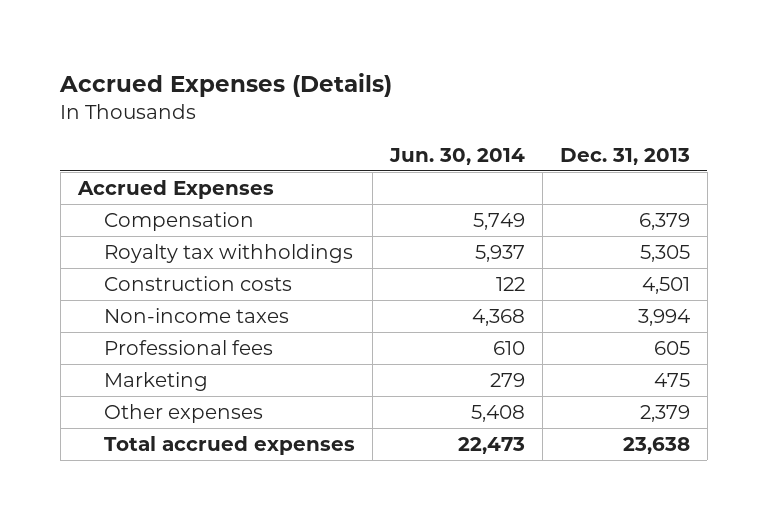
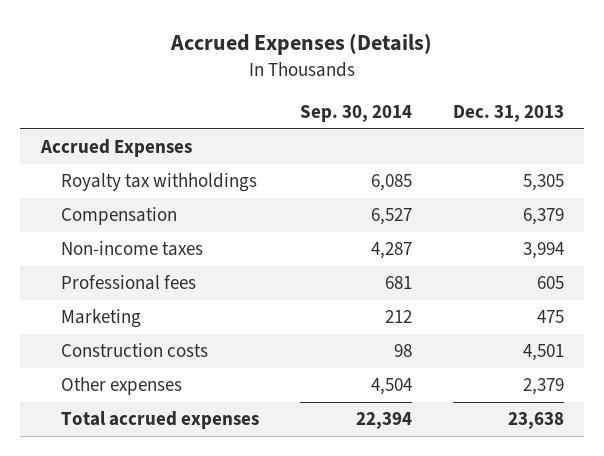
[388,147,525,165] Jun. 30, 2014 -> none
none -> [299,105,412,123] Sep. 30, 2014
[103,212,254,232] Compensation -> [60,207,177,226] Compensation
[103,276,292,292] Construction costs -> [60,343,208,358] Construction costs

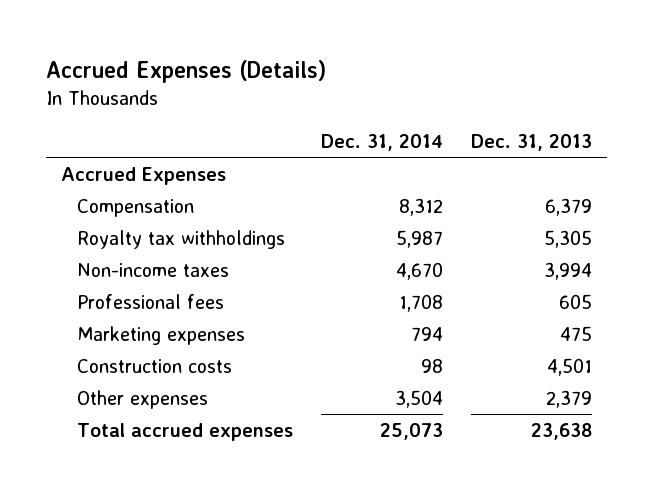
[299,105,412,123] Sep. 30, 2014 -> none
none -> [321,134,444,152] Dec. 31, 2014
[60,173,257,193] Royalty tax withholdings -> [77,229,286,249] Royalty tax withholdings
[60,309,141,329] Marketing -> [77,325,246,345] Marketing expenses

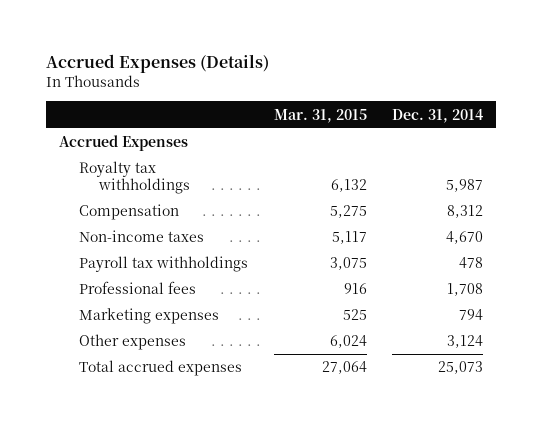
[471,134,593,152] Dec. 31, 2013 -> none
none -> [273,108,367,123] Mar. 31, 2015
[77,198,195,217] Compensation -> [79,204,180,221] Compensation
none -> [79,256,249,273] Payroll tax withholdings
[77,358,233,373] Construction costs -> none
[395,389,444,408] 3,504 -> [447,335,484,349] 3,124

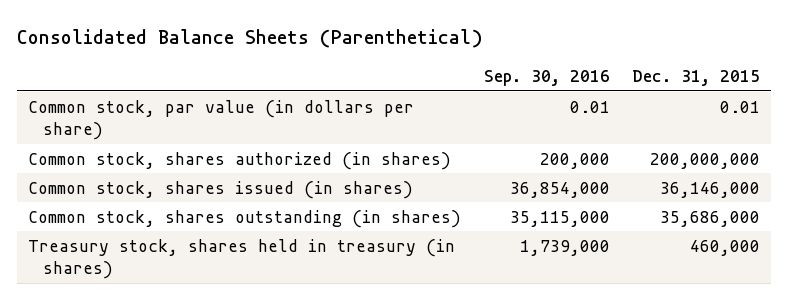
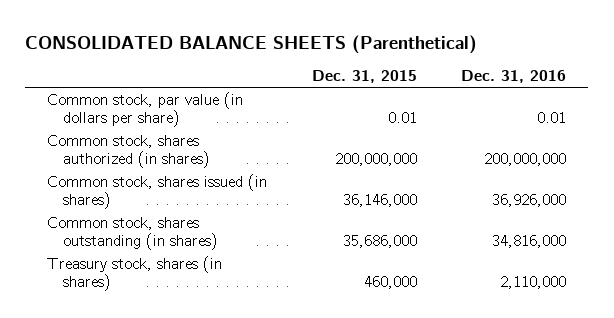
[16,29,483,49] Consolidated Balance Sheets (Parenthetical) -> [25,35,478,55] CONSOLIDATED BALANCE SHEETS (Parenthetical)
[483,70,610,87] Sep. 30, 2016 -> none
none -> [461,70,567,84] Dec. 31, 2016
[28,238,456,280] Treasury stock, shares held in treasury (in shares) -> [47,255,223,292] Treasury stock, shares (in shares)

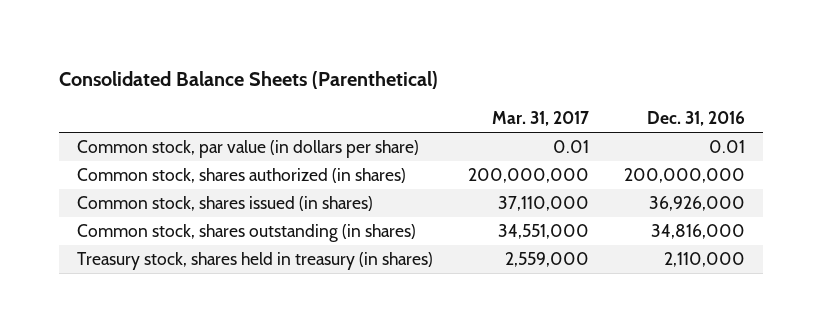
[25,35,478,55] CONSOLIDATED BALANCE SHEETS (Parenthetical) -> [59,71,439,90] Consolidated Balance Sheets (Parenthetical)
[311,70,417,84] Dec. 31, 2015 -> none
none -> [491,111,589,127] Mar. 31, 2017
[47,255,223,292] Treasury stock, shares (in shares) -> [76,252,433,271] Treasury stock, shares held in treasury (in shares)

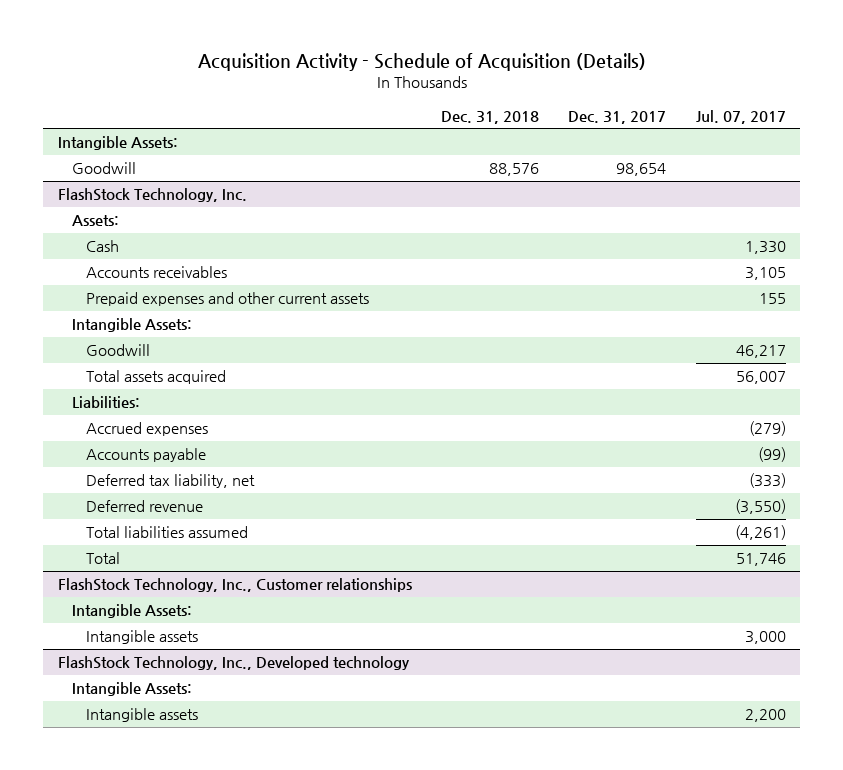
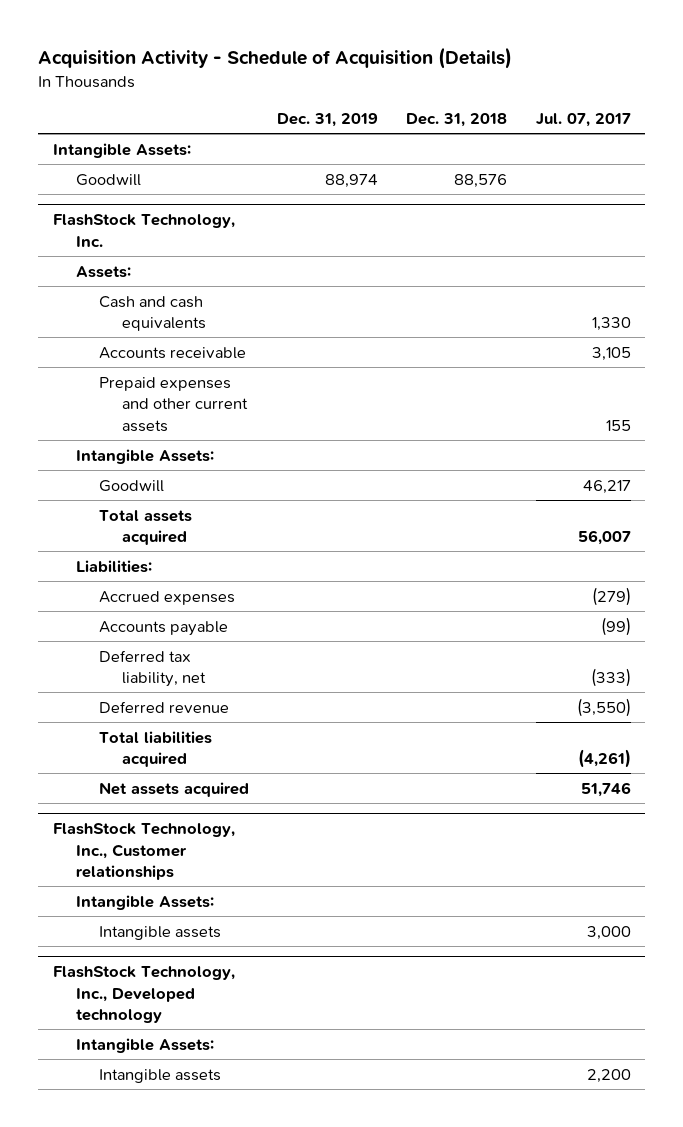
[568,110,667,124] Dec. 31, 2017 -> none
none -> [276,113,378,128] Dec. 31, 2019
[85,240,119,253] Cash -> [98,295,206,332] Cash and cash equivalents
[85,266,227,279] Accounts receivables -> [98,346,246,359] Accounts receivable
[85,526,248,539] Total liabilities assumed -> [98,730,212,768] Total liabilities acquired
[85,552,120,565] Total -> [98,781,249,797] Net assets acquired

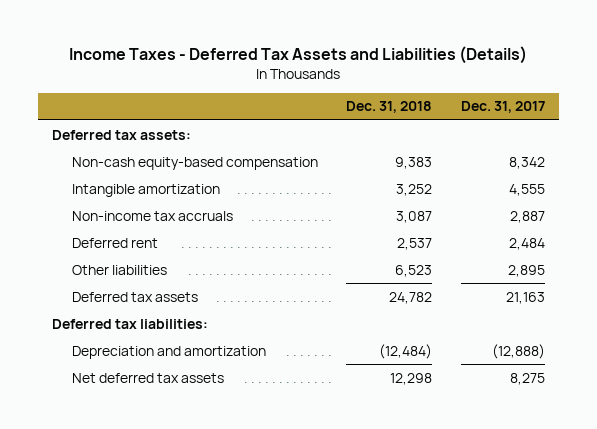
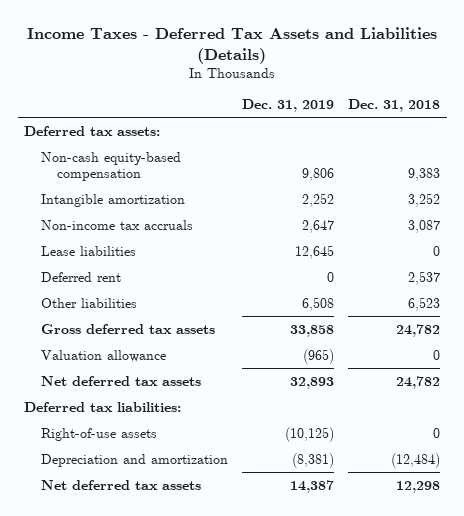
[460,101,545,114] Dec. 31, 2017 -> none
none -> [241,99,334,113] Dec. 31, 2019
none -> [40,245,136,256] Lease liabilities
none -> [40,323,215,334] Gross deferred tax assets
none -> [40,349,166,362] Valuation allowance
[71,291,198,302] Deferred tax assets -> [40,375,201,386] Net deferred tax assets
none -> [40,427,157,441] Right-of-use assets

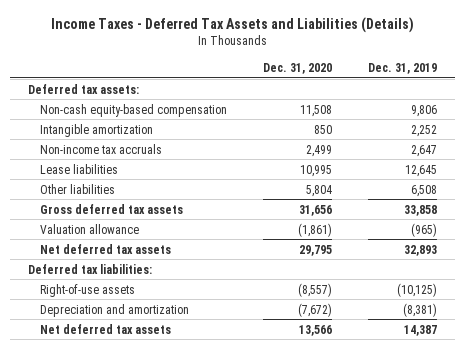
[347,99,440,113] Dec. 31, 2018 -> none
none -> [263,62,333,74] Dec. 31, 2020
[40,271,121,282] Deferred rent -> none

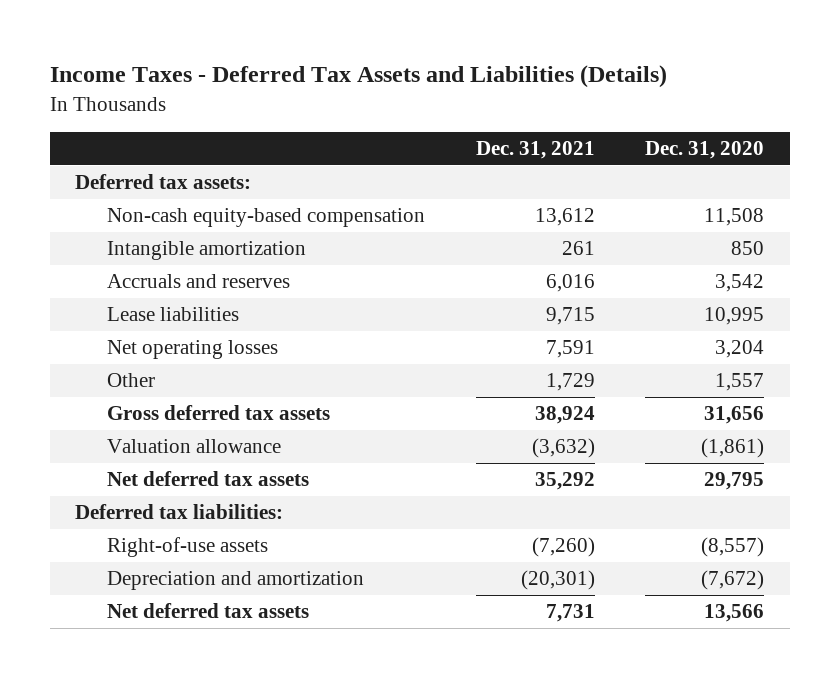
[368,62,438,74] Dec. 31, 2019 -> none
none -> [475,140,595,159] Dec. 31, 2021
[40,143,163,154] Non-income tax accruals -> none
none -> [107,274,291,289] Accruals and reserves
none -> [107,340,279,360] Net operating losses
[40,183,116,194] Other liabilities -> [107,373,156,388] Other
[306,184,333,197] 5,804 -> [715,373,765,392] 1,557

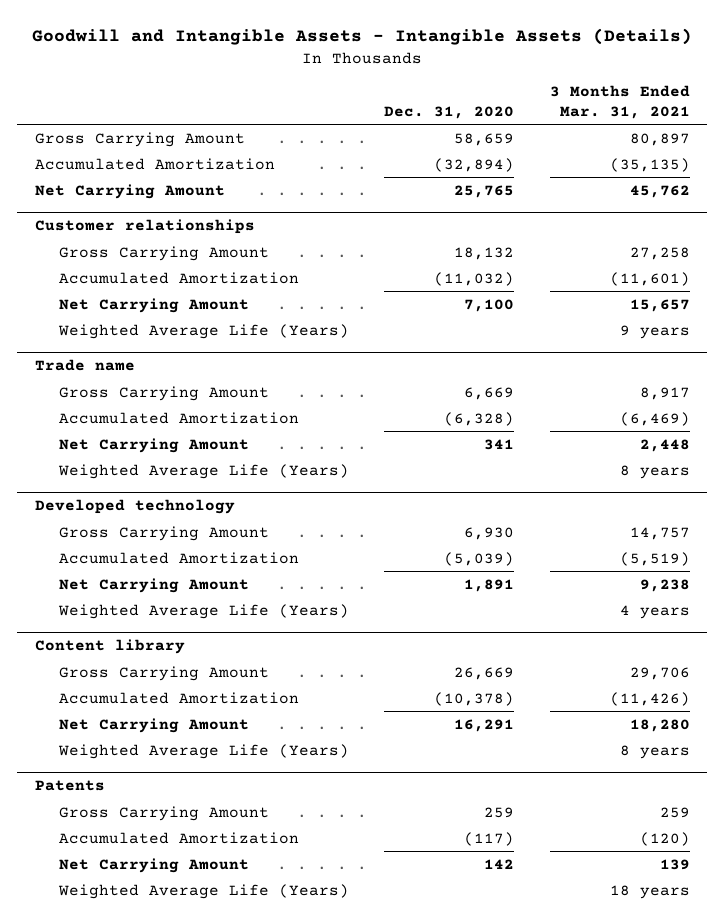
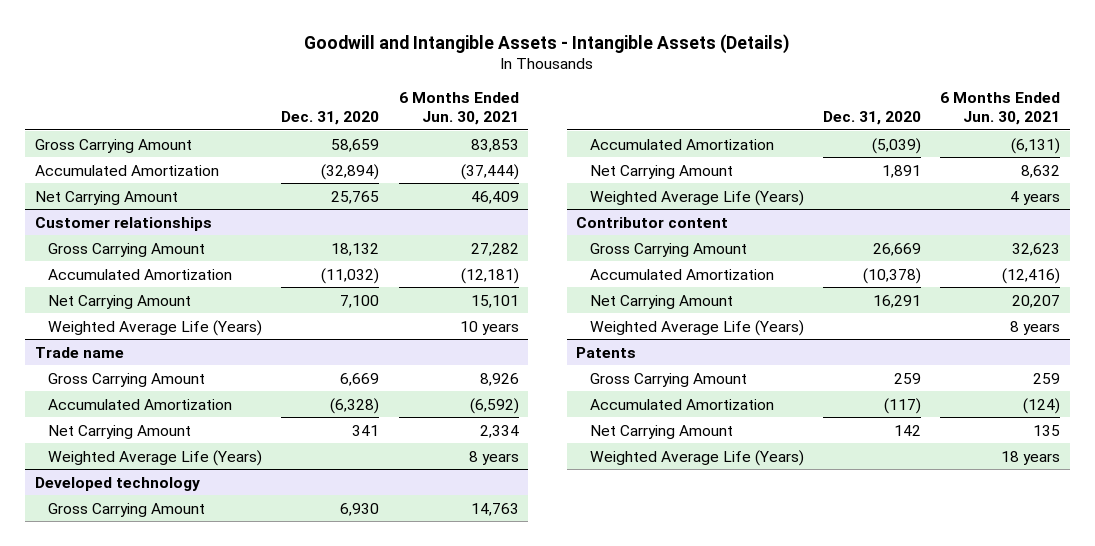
[549,85,690,119] 3 Months Ended Mar. 31, 2021 -> none
none -> [398,91,519,125] 6 Months Ended Jun. 30, 2021
[34,639,185,655] Content library -> [576,216,729,228] Contributor content

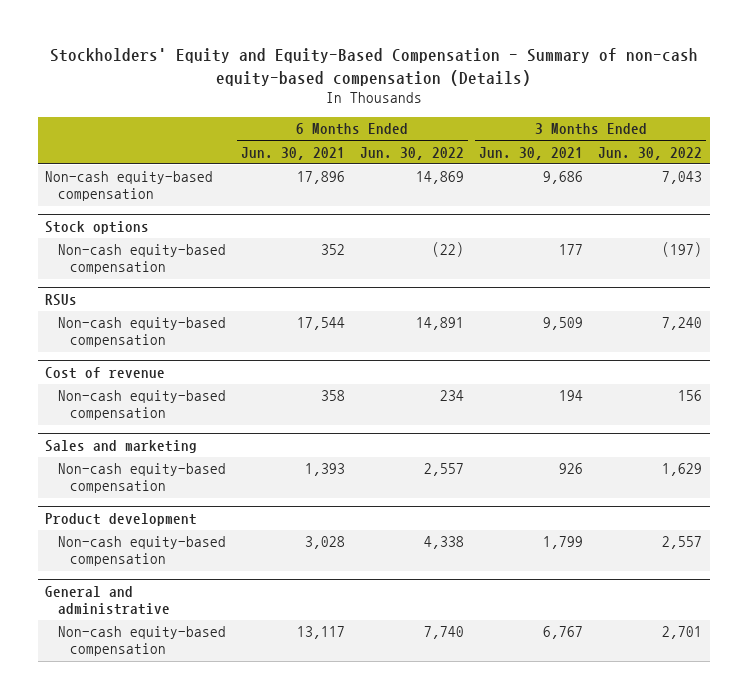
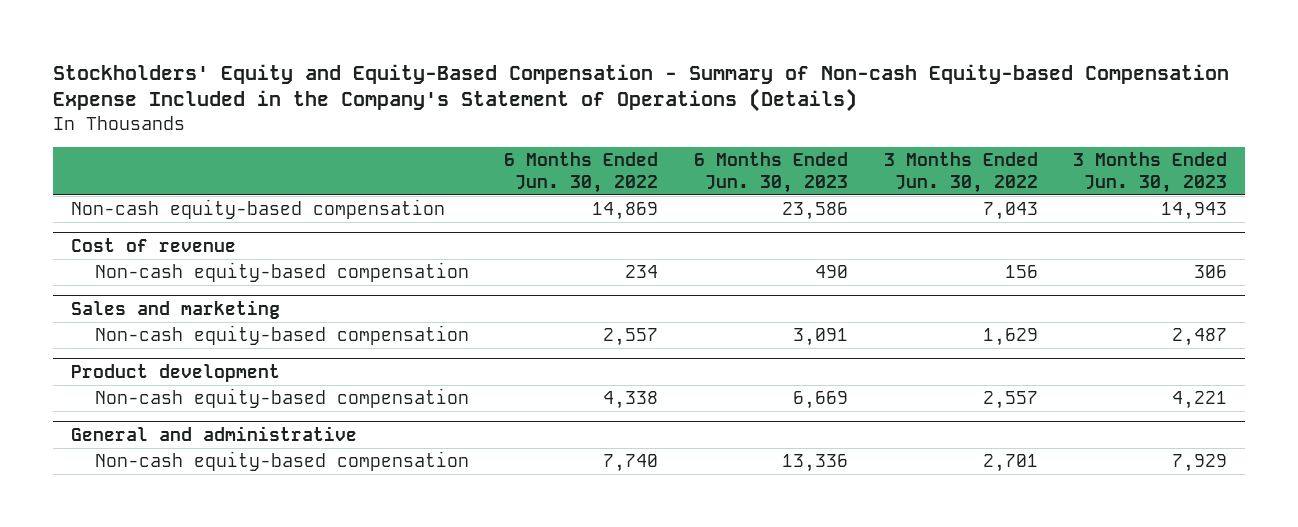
[49,48,698,86] Stockholders' Equity and Equity-Based Compensation - Summary of non-cash equity-based compensation (Details) -> [52,63,1229,113] Stockholders' Equity and Equity-Based Compensation - Summary of Non-cash Equity-based Compensation Expense Included in the Company's Statement of Operations (Details)
[240,146,345,160] Jun. 30, 2021 -> none
[479,146,584,160] Jun. 30, 2021 -> none
none -> [693,152,848,193] 6 Months Ended Jun. 30, 2023
none -> [1073,152,1228,193] 3 Months Ended Jun. 30, 2023
[45,220,150,234] Stock options -> none
[57,244,226,275] Non-cash equity-based compensation -> none
[45,293,78,306] RSUs -> none
[57,317,226,348] Non-cash equity-based compensation -> none

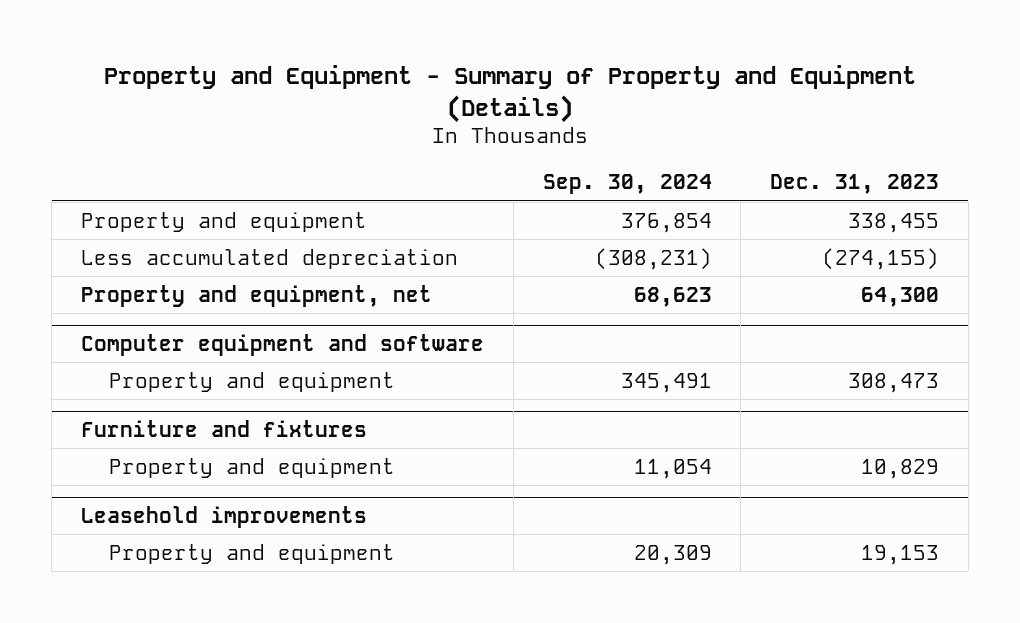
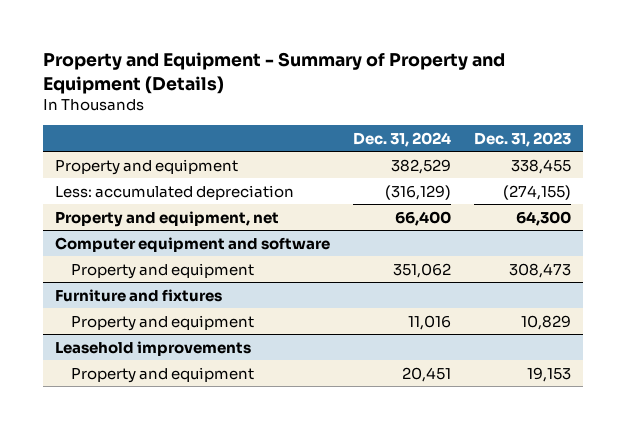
[542,174,712,195] Sep. 30, 2024 -> none
none -> [352,131,451,147] Dec. 31, 2024
[81,248,459,269] Less accumulated depreciation -> [54,184,294,200] Less: accumulated depreciation

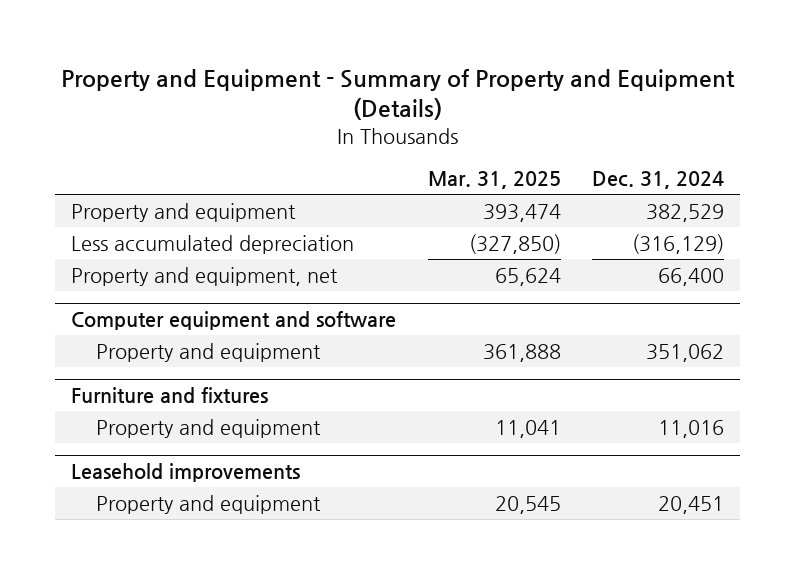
[474,131,572,147] Dec. 31, 2023 -> none
none -> [427,171,561,190] Mar. 31, 2025
[54,184,294,200] Less: accumulated depreciation -> [71,234,355,254] Less accumulated depreciation

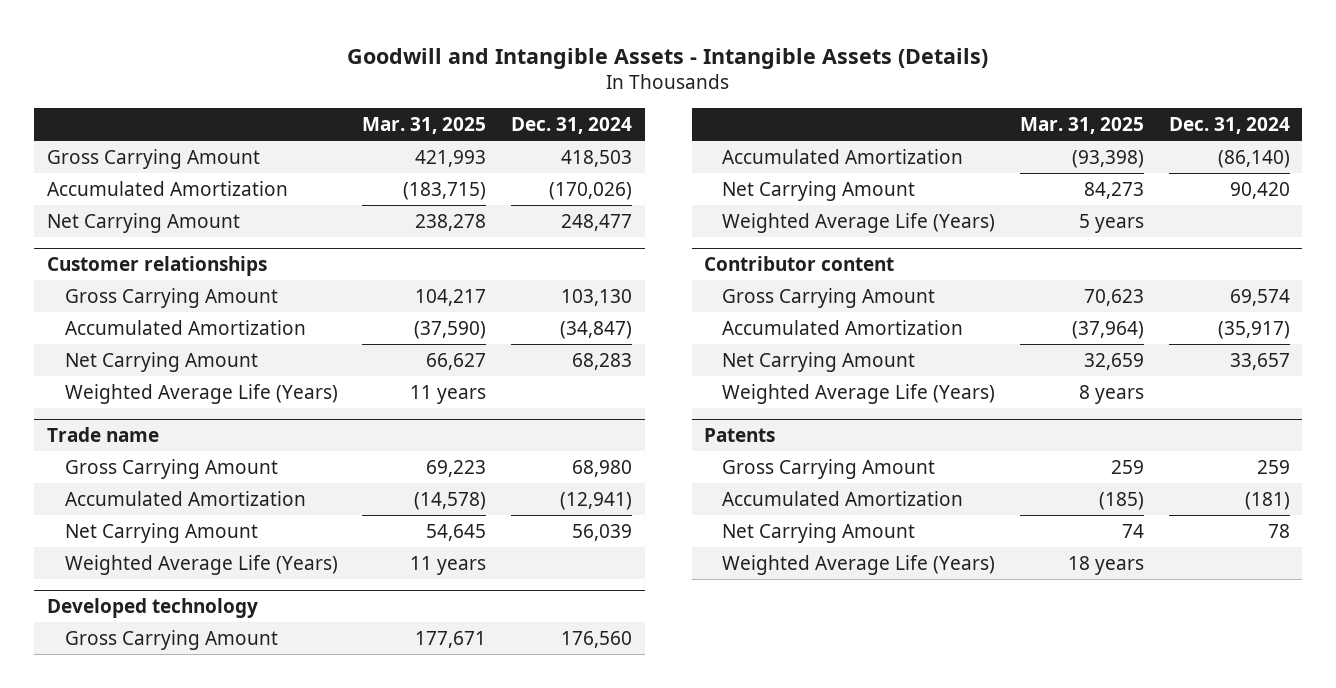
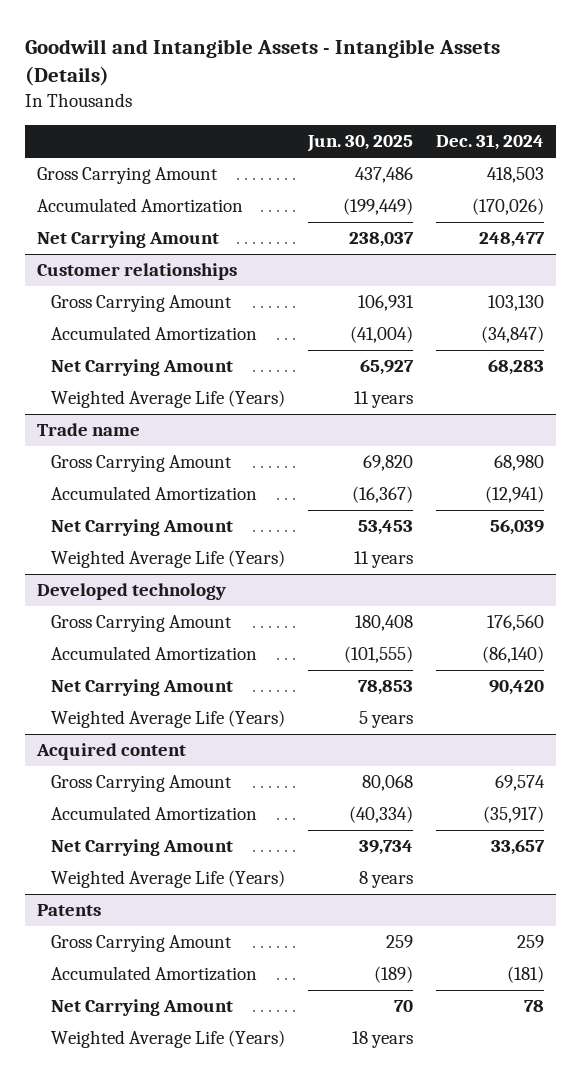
[362,116,487,134] Mar. 31, 2025 -> none
none -> [306,135,413,153] Jun. 30, 2025
[704,256,895,272] Contributor content -> [35,743,186,761] Acquired content

